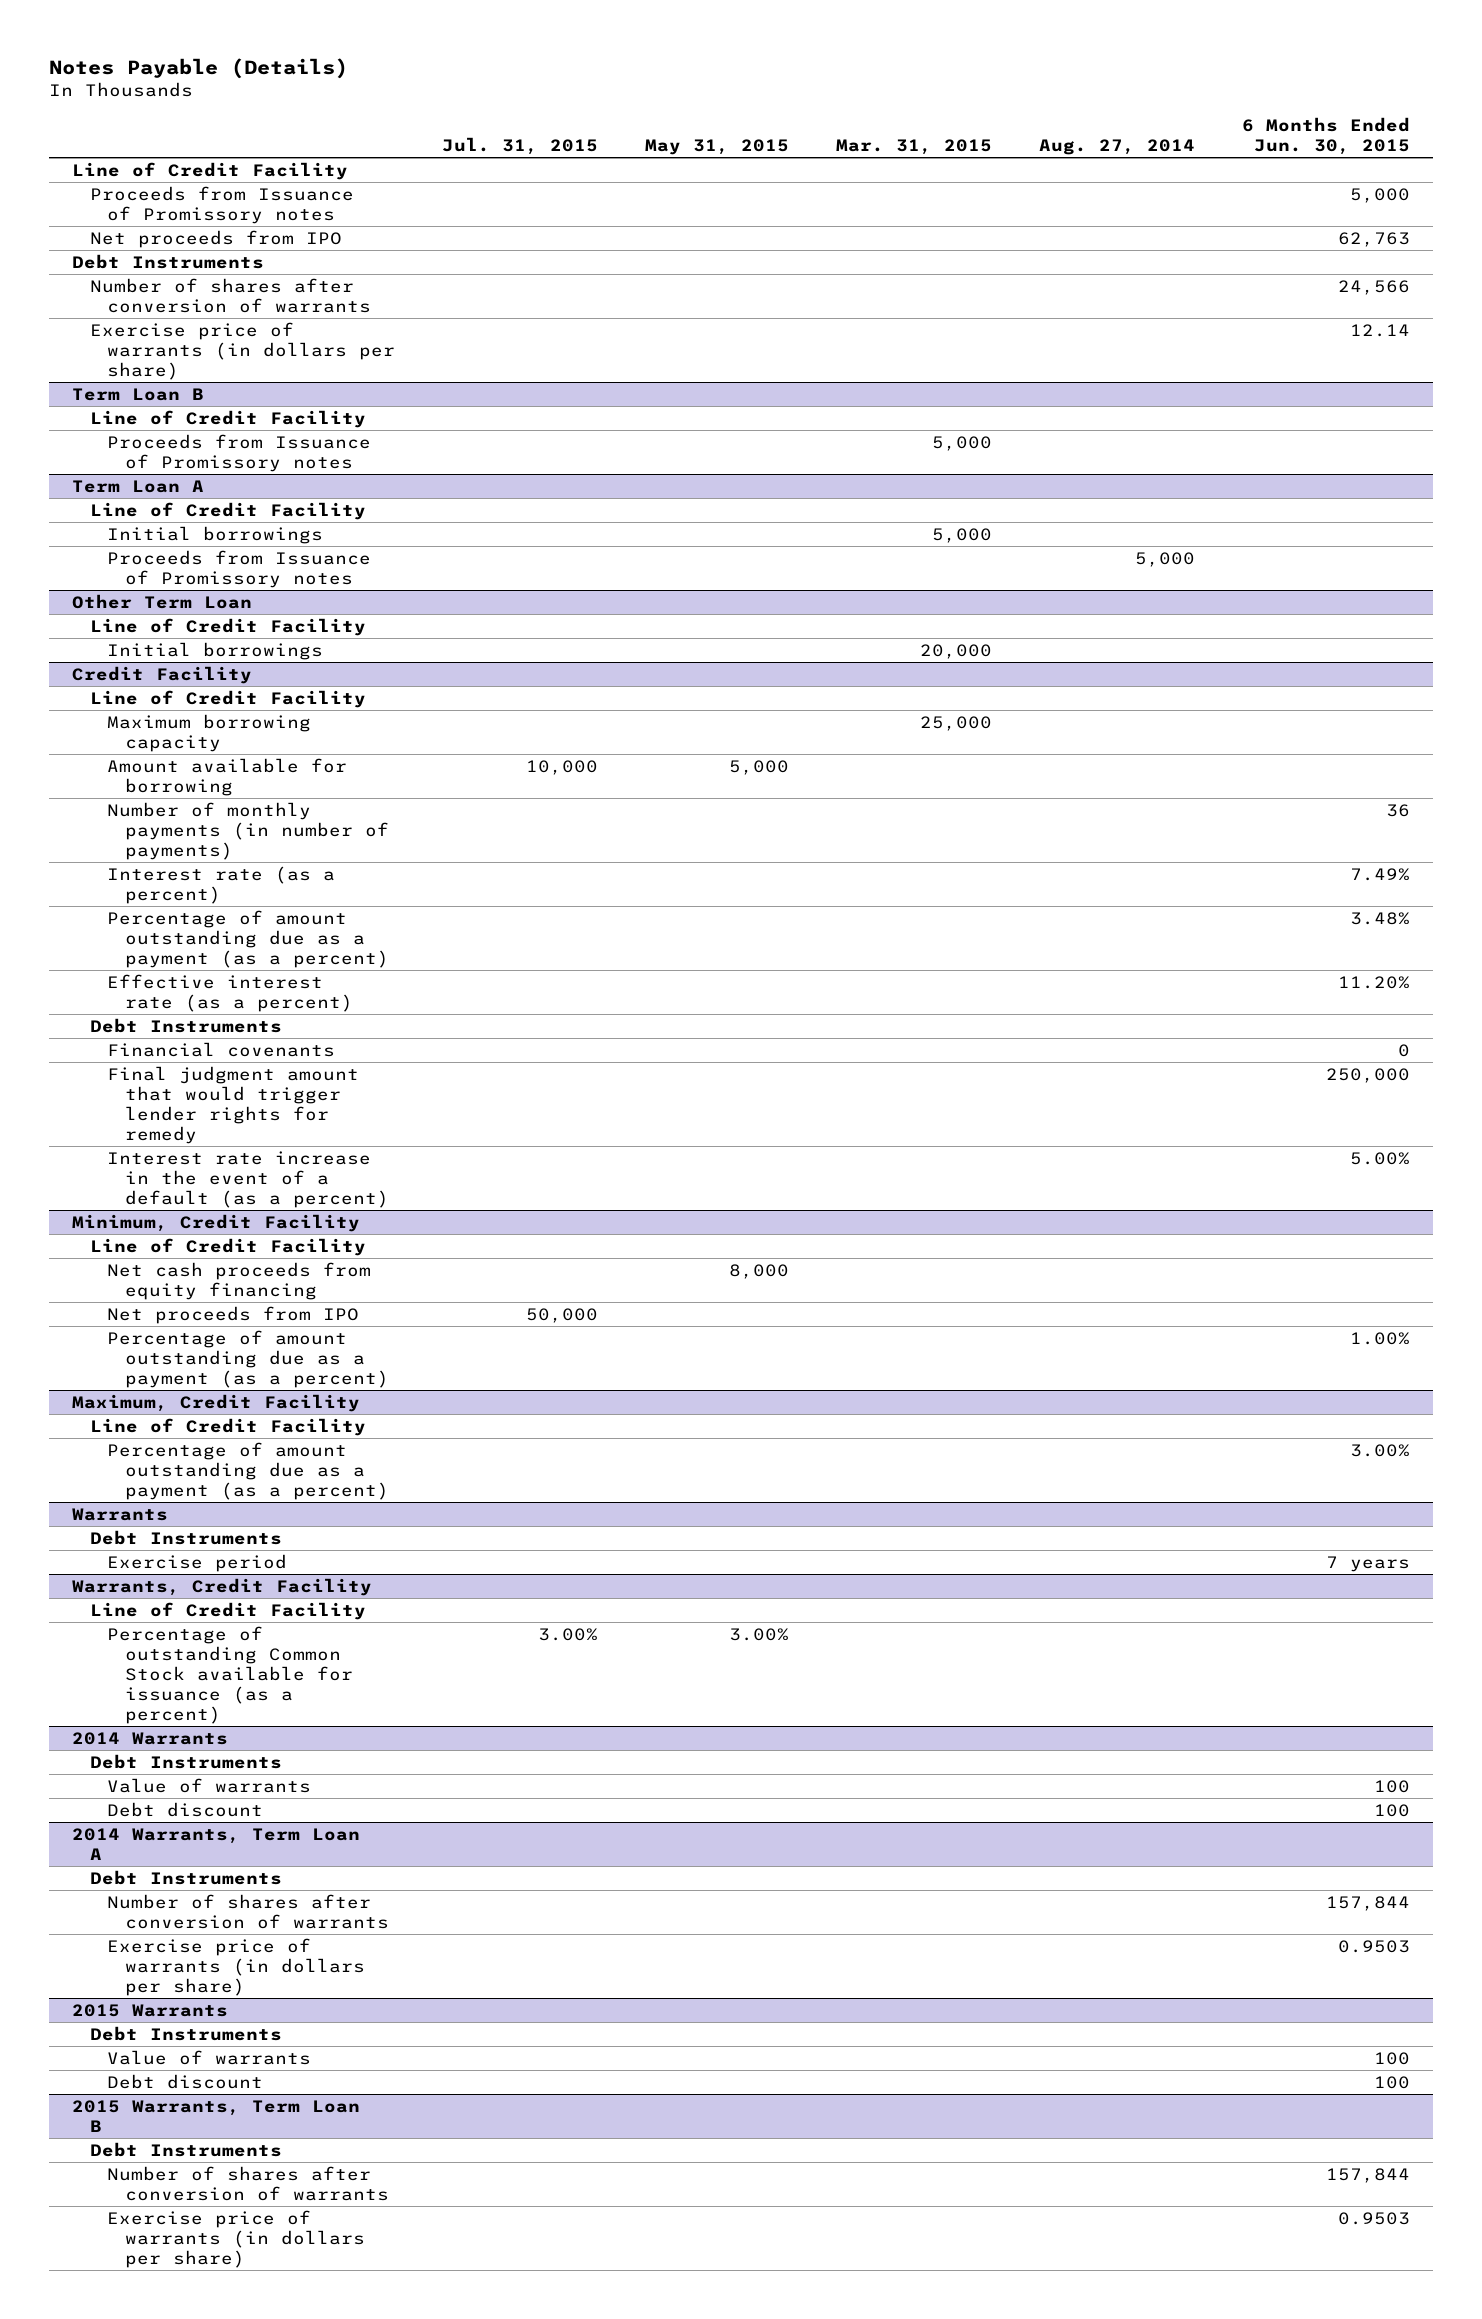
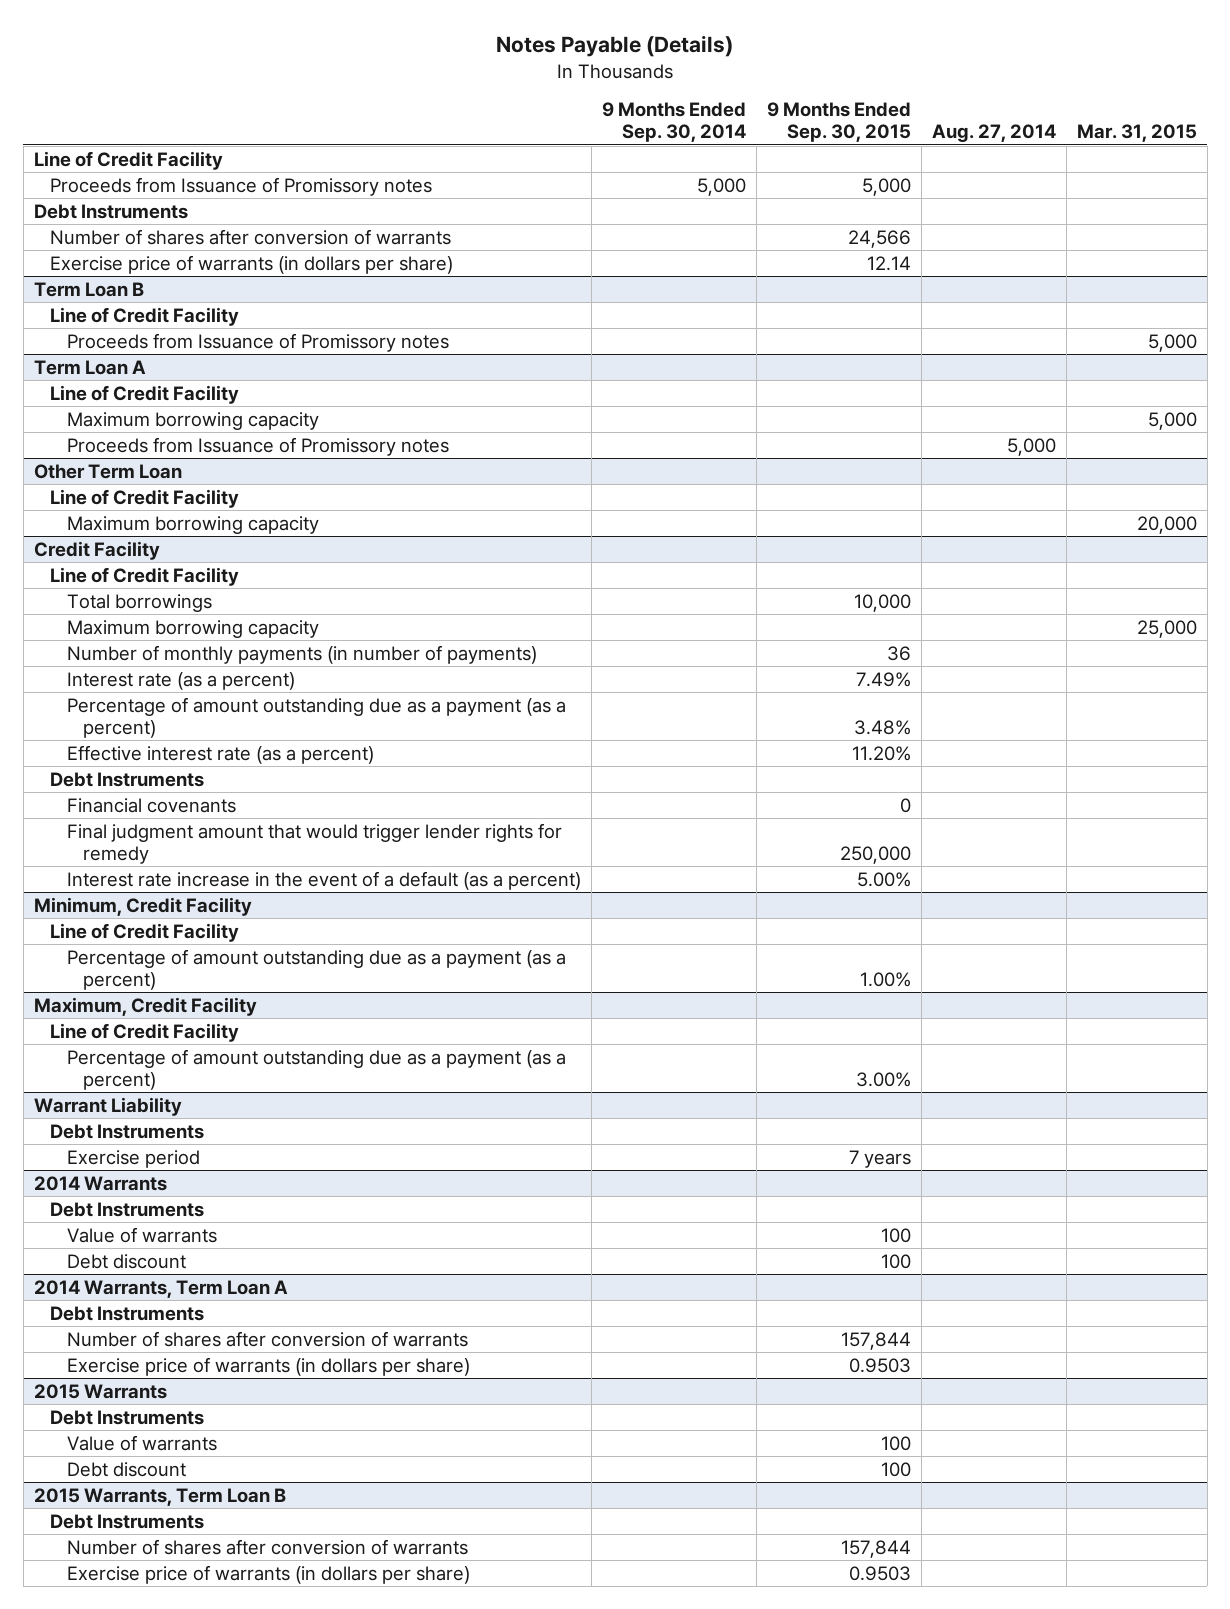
[442,136,599,155] Jul. 31, 2015 -> none
[645,138,790,155] May 31, 2015 -> none
[1241,116,1410,155] 6 Months Ended Jun. 30, 2015 -> none
none -> [601,102,746,143] 9 Months Ended Sep. 30, 2014
none -> [766,102,911,143] 9 Months Ended Sep. 30, 2015
[89,229,342,248] Net proceeds from IPO -> none
[107,525,324,544] Initial borrowings -> none
none -> [66,411,319,430] Maximum borrowing capacity
[107,641,324,660] Initial borrowings -> none
none -> [66,515,319,534] Maximum borrowing capacity
none -> [66,593,212,612] Total borrowings
[107,757,348,796] Amount available for borrowing -> none
[107,1261,372,1300] Net cash proceeds from equity financing -> none
[107,1305,360,1324] Net proceeds from IPO -> none
[72,1507,169,1521] Warrants -> [33,1096,182,1116] Warrant Liability
[72,1577,373,1596] Warrants, Credit Facility -> none
[89,1601,366,1620] Line of Credit Facility -> none
[107,1625,353,1724] Percentage of outstanding Common Stock available for issuance (as a percent) -> none

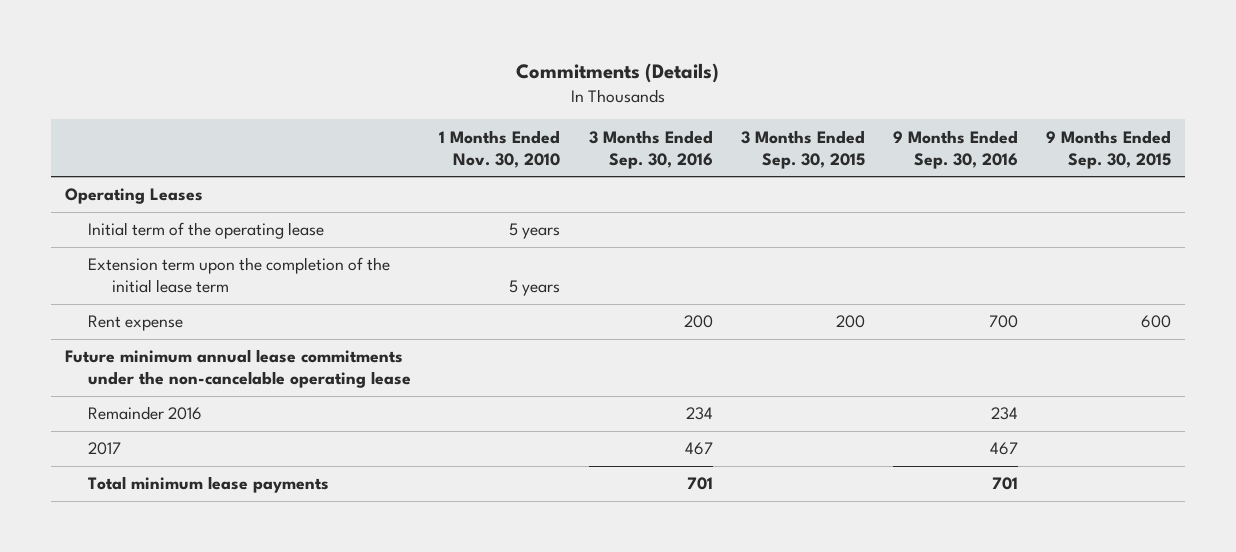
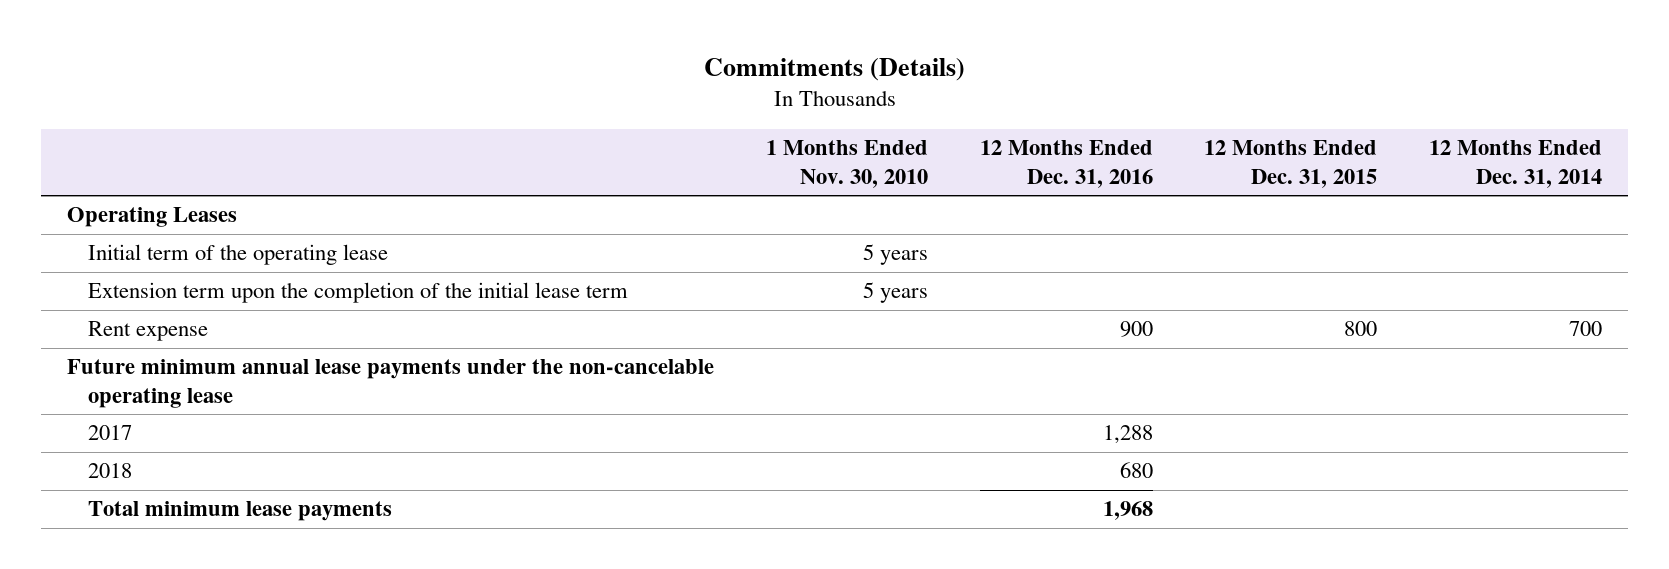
[588,129,713,169] 3 Months Ended Sep. 30, 2016 -> none
[740,129,865,169] 3 Months Ended Sep. 30, 2015 -> none
[892,129,1018,169] 9 Months Ended Sep. 30, 2016 -> none
[1046,129,1172,169] 9 Months Ended Sep. 30, 2015 -> none
none -> [979,140,1153,188] 12 Months Ended Dec. 31, 2016
none -> [1204,140,1378,188] 12 Months Ended Dec. 31, 2015
none -> [1429,140,1603,188] 12 Months Ended Dec. 31, 2014
[88,406,203,421] Remainder 2016 -> none
[64,349,412,389] Future minimum annual lease commitments under the non-cancelable operating lease -> [66,359,714,408] Future minimum annual lease payments under the non-cancelable operating lease
none -> [88,463,133,479] 2018

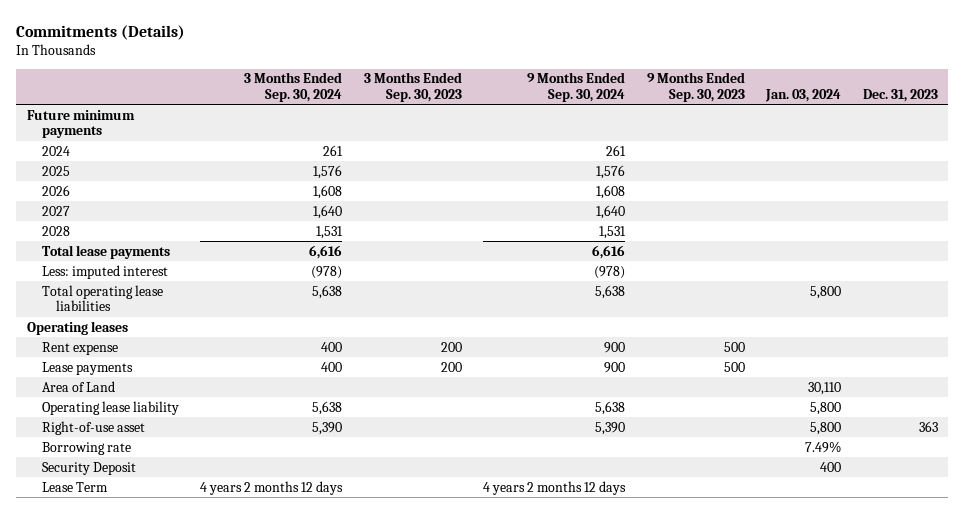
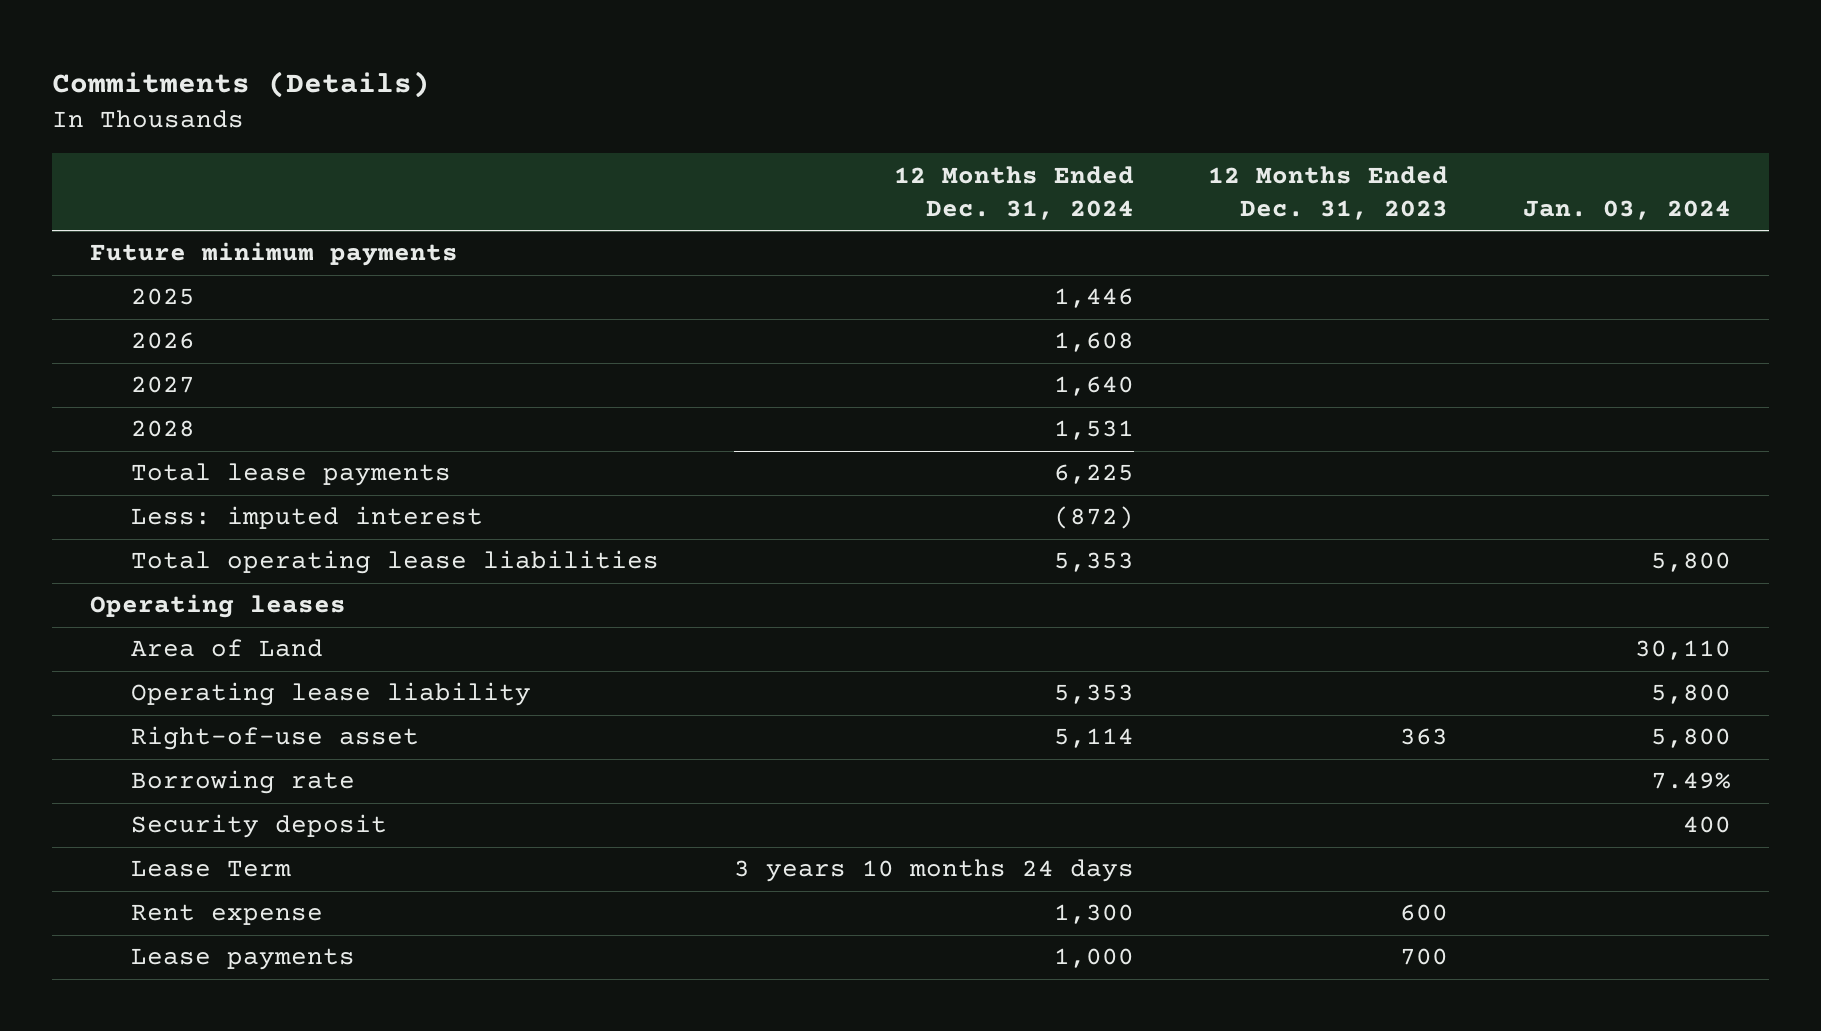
[244,72,343,103] 3 Months Ended Sep. 30, 2024 -> none
[363,72,462,103] 3 Months Ended Sep. 30, 2023 -> none
[527,72,626,103] 9 Months Ended Sep. 30, 2024 -> none
[646,72,745,103] 9 Months Ended Sep. 30, 2023 -> none
[862,89,938,103] Dec. 31, 2023 -> none
none -> [893,165,1134,220] 12 Months Ended Dec. 31, 2024
none -> [1208,165,1449,220] 12 Months Ended Dec. 31, 2023
[41,145,70,156] 2024 -> none
[41,461,136,475] Security Deposit -> [130,814,387,839] Security deposit
[41,341,118,355] Rent expense -> [130,904,323,926] Rent expense
[41,361,133,375] Lease payments -> [130,948,355,971] Lease payments

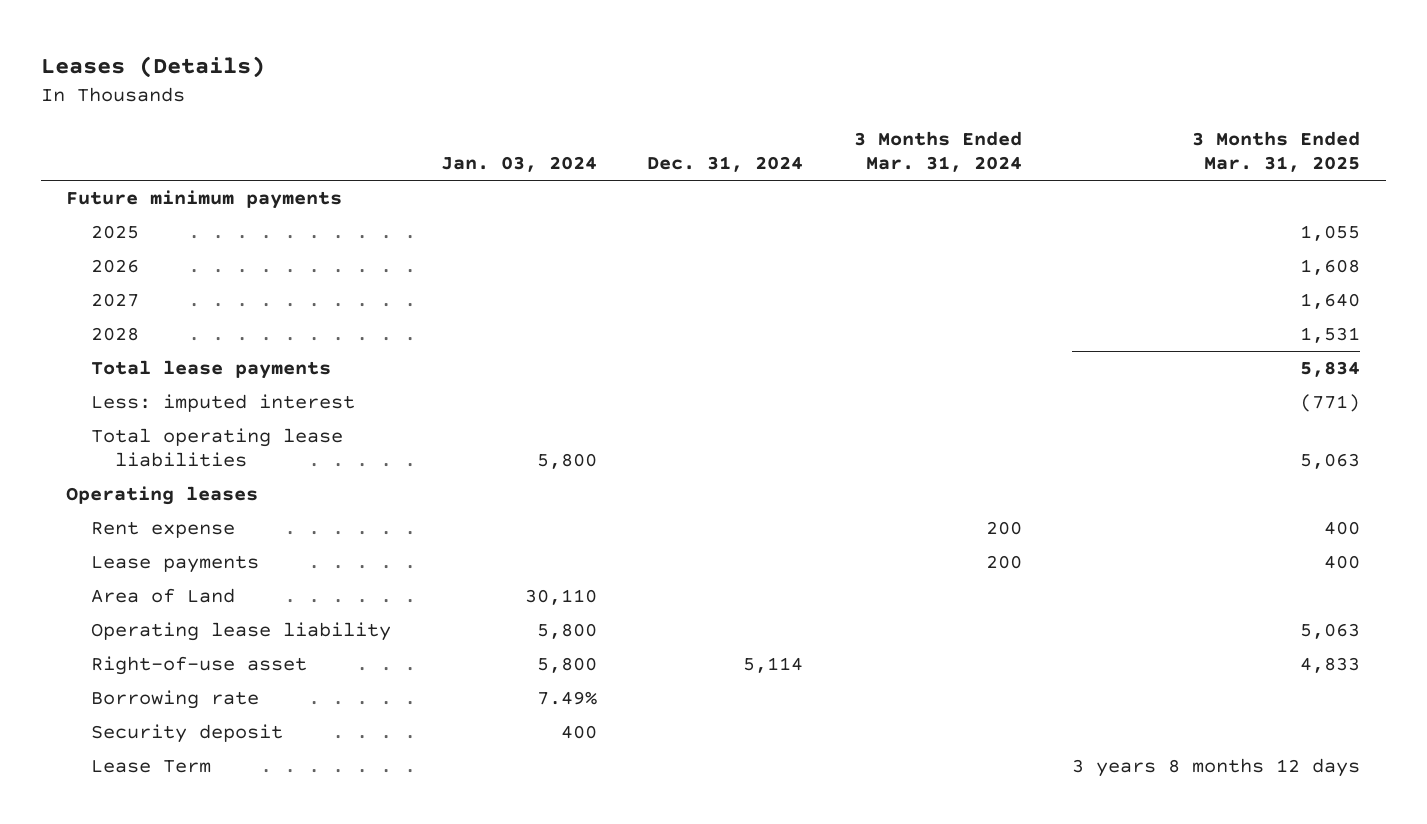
[52,71,431,99] Commitments (Details) -> [41,56,266,79] Leases (Details)
[893,165,1134,220] 12 Months Ended Dec. 31, 2024 -> none
[1208,165,1449,220] 12 Months Ended Dec. 31, 2023 -> none
none -> [647,156,804,173] Dec. 31, 2024
none -> [853,130,1022,173] 3 Months Ended Mar. 31, 2024
none -> [1192,130,1361,173] 3 Months Ended Mar. 31, 2025
[130,904,323,926] Rent expense -> [90,521,235,539] Rent expense
[130,948,355,971] Lease payments -> [90,555,259,574] Lease payments

